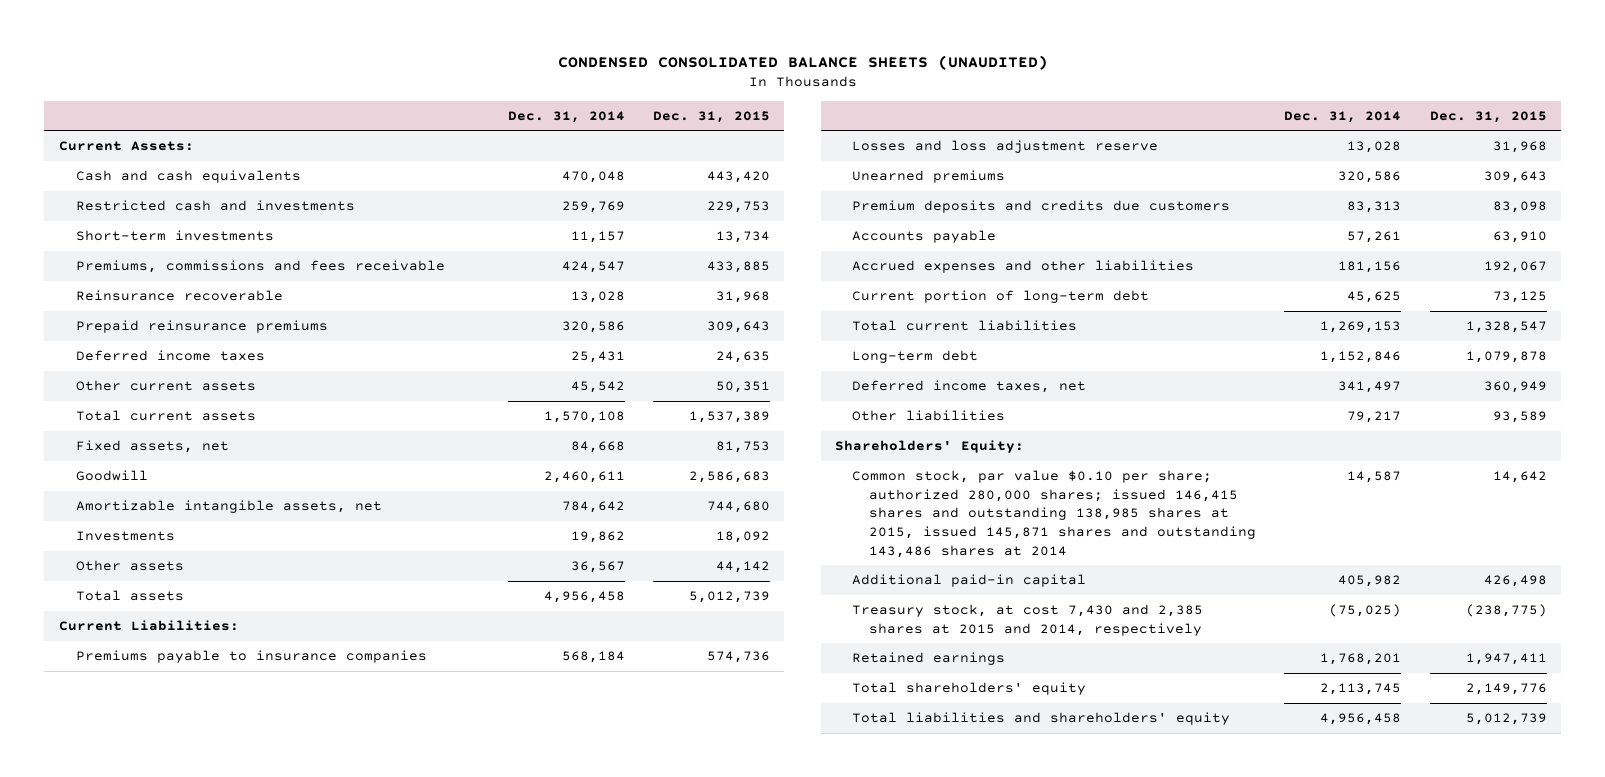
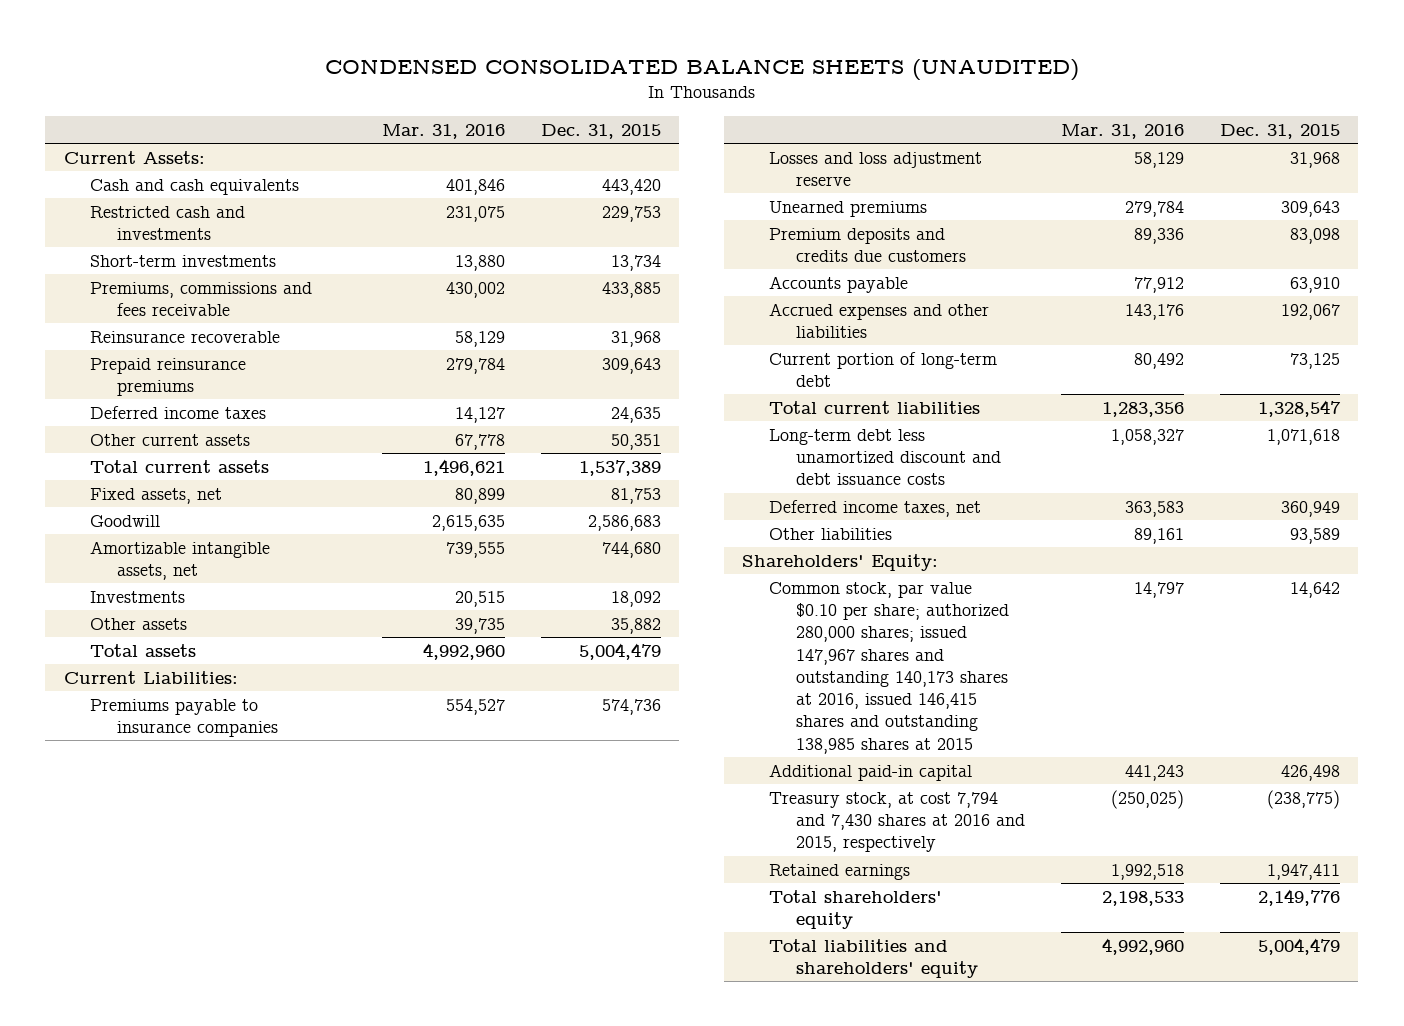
[508,110,626,123] Dec. 31, 2014 -> none
none -> [382,123,506,139] Mar. 31, 2016
[716,561,771,574] 44,142 -> [611,617,662,634] 35,882
[689,591,771,604] 5,012,739 -> [579,642,662,660] 5,004,479
[852,350,979,364] Long-term debt -> [769,428,1001,486] Long-term debt less unamortized discount and debt issuance costs
[1465,351,1547,364] 1,079,878 -> [1267,428,1341,445] 1,071,618
[852,470,1257,558] Common stock, par value $0.10 per share; authorized 280,000 shares; issued 146,415 shares and outstanding 138,985 shares at 2015, issued 145,871 shares and outstanding 143,486 shares at 2014 -> [769,581,1009,754] Common stock, par value $0.10 per share; authorized 280,000 shares; issued 147,967 shares and outstanding 140,173 shares at 2016, issued 146,415 shares and outstanding 138,985 shares at 2015
[852,604,1204,636] Treasury stock, at cost 7,430 and 2,385 shares at 2015 and 2014, respectively -> [769,791,1025,853] Treasury stock, at cost 7,794 and 7,430 shares at 2016 and 2015, respectively
[1465,713,1547,726] 5,012,739 -> [1258,937,1341,955] 5,004,479

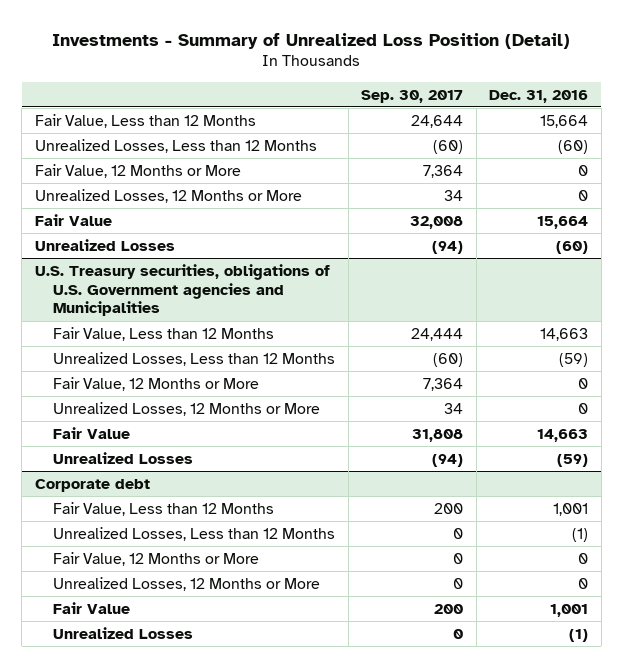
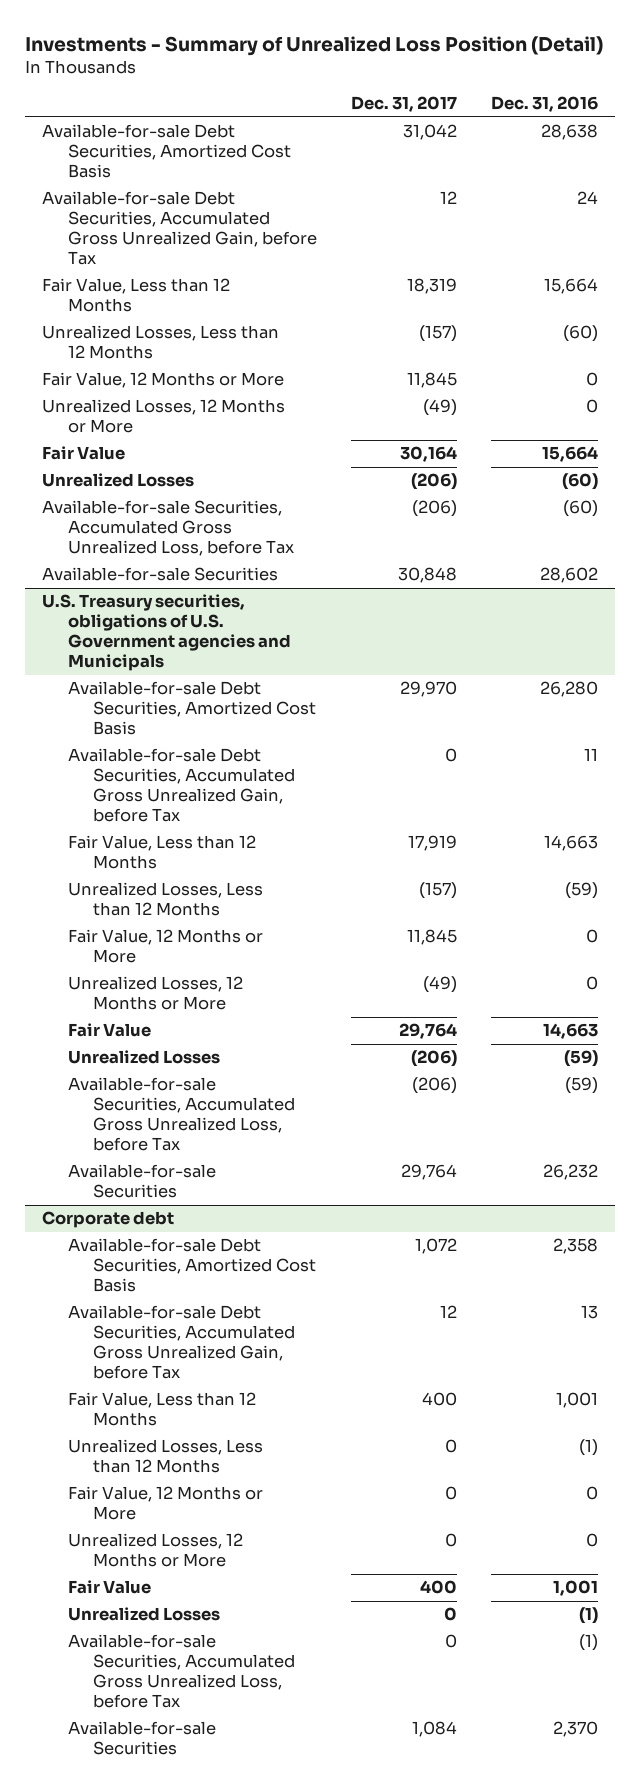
[361,89,464,103] Sep. 30, 2017 -> none
none -> [350,96,457,113] Dec. 31, 2017
none -> [42,124,291,179] Available-for-sale Debt Securities, Amortized Cost Basis
none -> [42,191,317,266] Available-for-sale Debt Securities, Accumulated Gross Unrealized Gain, before Tax
none -> [42,500,294,557] Available-for-sale Securities, Accumulated Gross Unrealized Loss, before Tax
none -> [42,567,279,582] Available-for-sale Securities
[34,263,330,317] U.S. Treasury securities, obligations of U.S. Government agencies and Municipalities -> [42,594,291,672] U.S. Treasury securities, obligations of U.S. Government agencies and Municipals
none -> [67,681,316,736] Available-for-sale Debt Securities, Amortized Cost Basis
none -> [67,748,295,823] Available-for-sale Debt Securities, Accumulated Gross Unrealized Gain, before Tax
none -> [67,1077,295,1152] Available-for-sale Securities, Accumulated Gross Unrealized Loss, before Tax
none -> [67,1164,216,1199] Available-for-sale Securities
none -> [67,1238,316,1293] Available-for-sale Debt Securities, Amortized Cost Basis
none -> [67,1305,295,1380] Available-for-sale Debt Securities, Accumulated Gross Unrealized Gain, before Tax
none -> [67,1634,295,1709] Available-for-sale Securities, Accumulated Gross Unrealized Loss, before Tax
none -> [67,1721,216,1756] Available-for-sale Securities

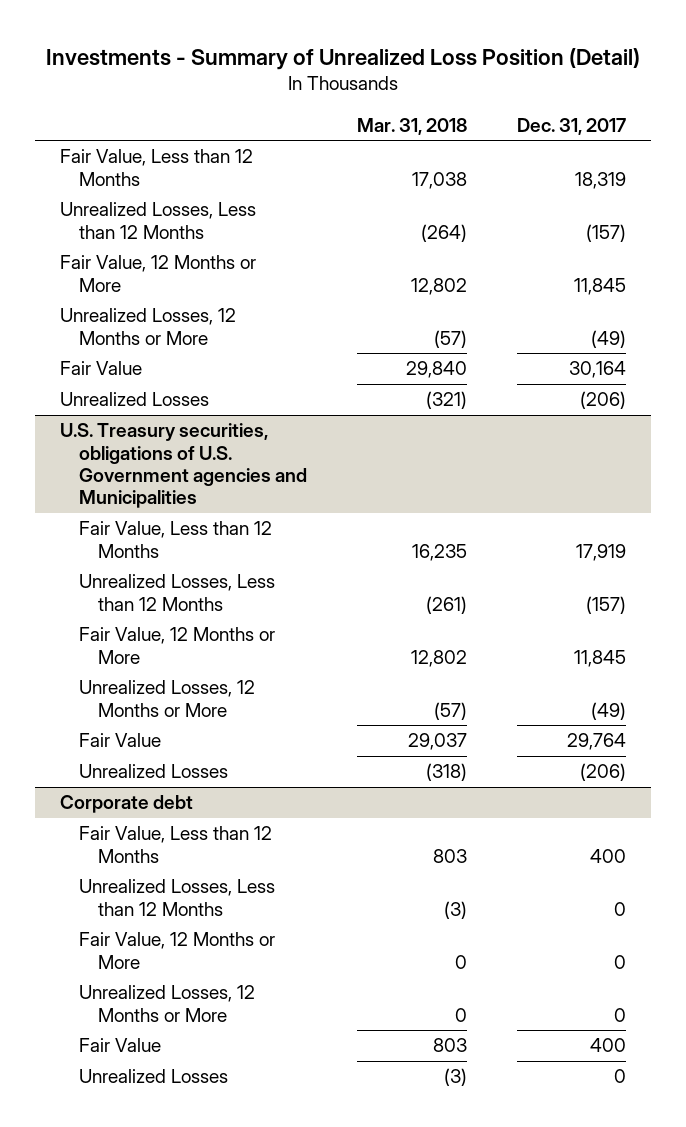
[490,96,598,113] Dec. 31, 2016 -> none
none -> [356,117,467,135] Mar. 31, 2018
[42,124,291,179] Available-for-sale Debt Securities, Amortized Cost Basis -> none
[42,191,317,266] Available-for-sale Debt Securities, Accumulated Gross Unrealized Gain, before Tax -> none
[42,500,294,557] Available-for-sale Securities, Accumulated Gross Unrealized Loss, before Tax -> none
[42,567,279,582] Available-for-sale Securities -> none
[67,681,316,736] Available-for-sale Debt Securities, Amortized Cost Basis -> none
[67,748,295,823] Available-for-sale Debt Securities, Accumulated Gross Unrealized Gain, before Tax -> none
[42,594,291,672] U.S. Treasury securities, obligations of U.S. Government agencies and Municipals -> [60,423,307,509] U.S. Treasury securities, obligations of U.S. Government agencies and Municipalities
[67,1077,295,1152] Available-for-sale Securities, Accumulated Gross Unrealized Loss, before Tax -> none
[67,1164,216,1199] Available-for-sale Securities -> none
[67,1238,316,1293] Available-for-sale Debt Securities, Amortized Cost Basis -> none
[67,1305,295,1380] Available-for-sale Debt Securities, Accumulated Gross Unrealized Gain, before Tax -> none
[67,1634,295,1709] Available-for-sale Securities, Accumulated Gross Unrealized Loss, before Tax -> none
[67,1721,216,1756] Available-for-sale Securities -> none

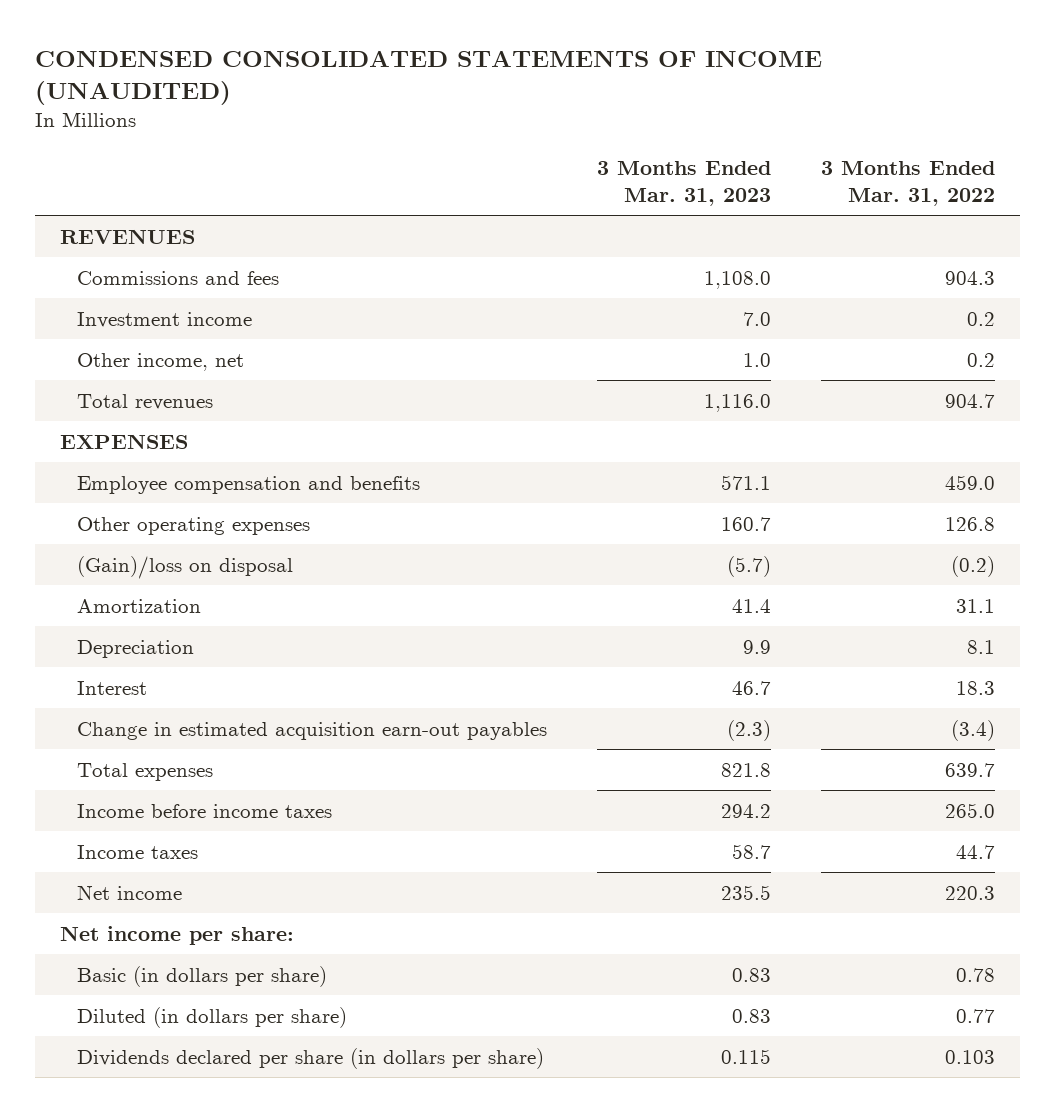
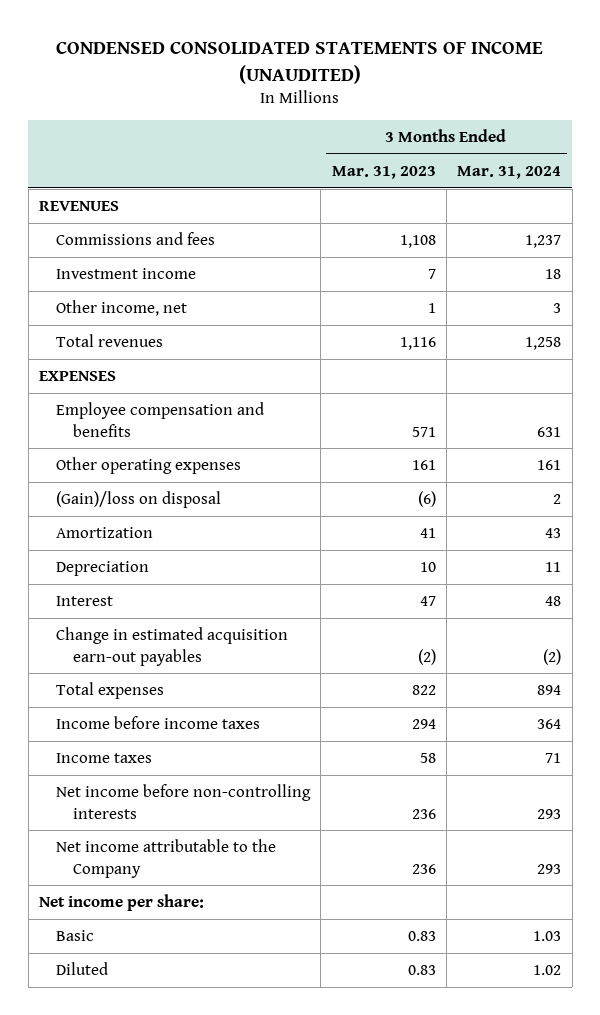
[821,161,996,206] 3 Months Ended Mar. 31, 2022 -> none
none -> [457,166,562,180] Mar. 31, 2024
[703,270,771,289] 1,108.0 -> [399,235,436,249] 1,108
[742,311,771,326] 7.0 -> [427,269,436,280] 7
[742,352,771,367] 1.0 -> [427,303,436,314] 1
[703,393,771,412] 1,116.0 -> [399,337,436,351] 1,116
[720,474,771,490] 571.1 -> [411,426,436,437] 571
[720,516,771,531] 160.7 -> [411,460,436,471] 161
[726,555,771,577] (5.7) -> [417,491,436,508] (6)
[731,598,771,613] 41.4 -> [419,528,436,539] 41
[742,639,771,654] 9.9 -> [419,562,436,573] 10
[731,680,771,695] 46.7 -> [419,596,436,607] 47
[726,719,771,741] (2.3) -> [417,648,436,665] (2)
[720,762,771,777] 821.8 -> [411,685,436,696] 822
[720,803,771,818] 294.2 -> [411,719,436,730] 294
[731,843,771,859] 58.7 -> [419,753,436,764] 58
none -> [55,784,311,819] Net income before non-controlling interests
[76,884,182,900] Net income -> [55,839,276,878] Net income attributable to the Company
[720,884,771,900] 235.5 -> [411,863,436,874] 236
[76,1047,544,1069] Dividends declared per share (in dollars per share) -> none
[76,965,327,987] Basic (in dollars per share) -> [55,930,94,942] Basic
[76,1006,347,1028] Diluted (in dollars per share) -> [55,962,108,976] Diluted

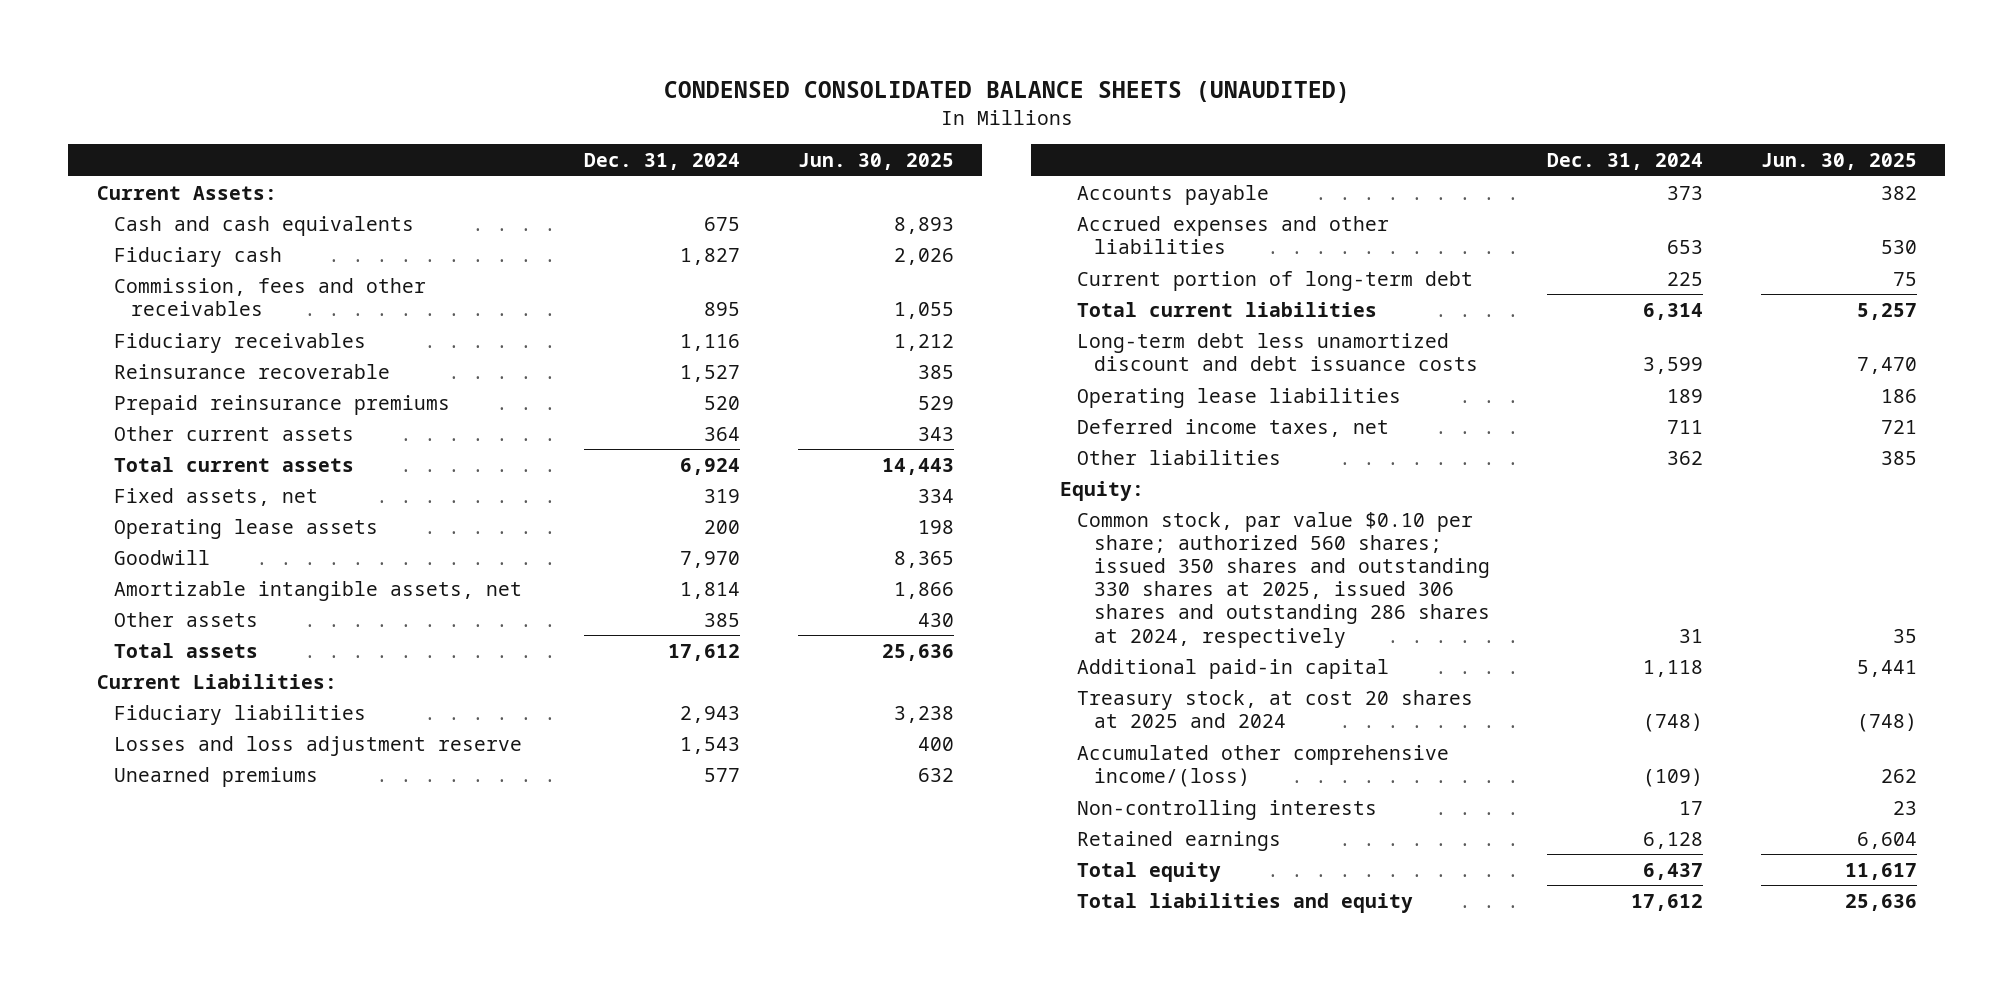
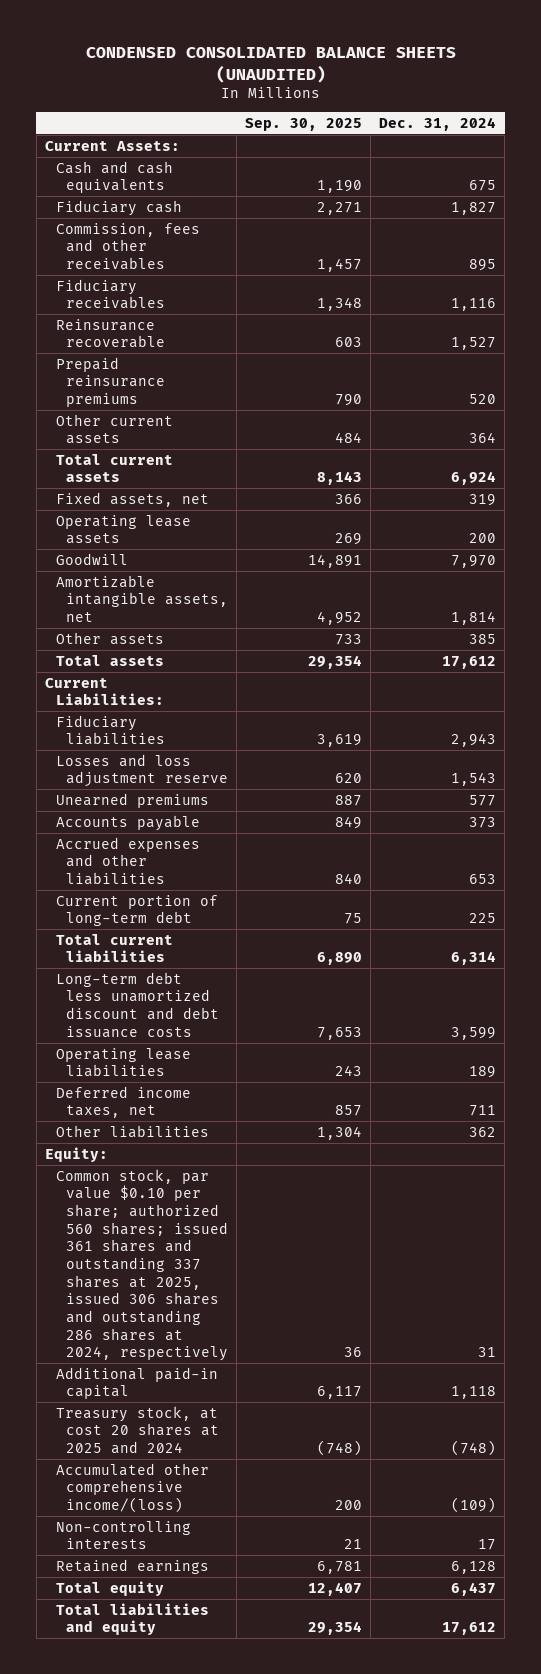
[797,152,954,170] Jun. 30, 2025 -> none
none -> [245,118,363,132] Sep. 30, 2025
[1076,511,1491,648] Common stock, par value $0.10 per share; authorized 560 shares; issued 350 shares and outstanding 330 shares at 2025, issued 306 shares and outstanding 286 shares at 2024, respectively -> [55,1168,229,1362] Common stock, par value $0.10 per share; authorized 560 shares; issued 361 shares and outstanding 337 shares at 2025, issued 306 shares and outstanding 286 shares at 2024, respectively

